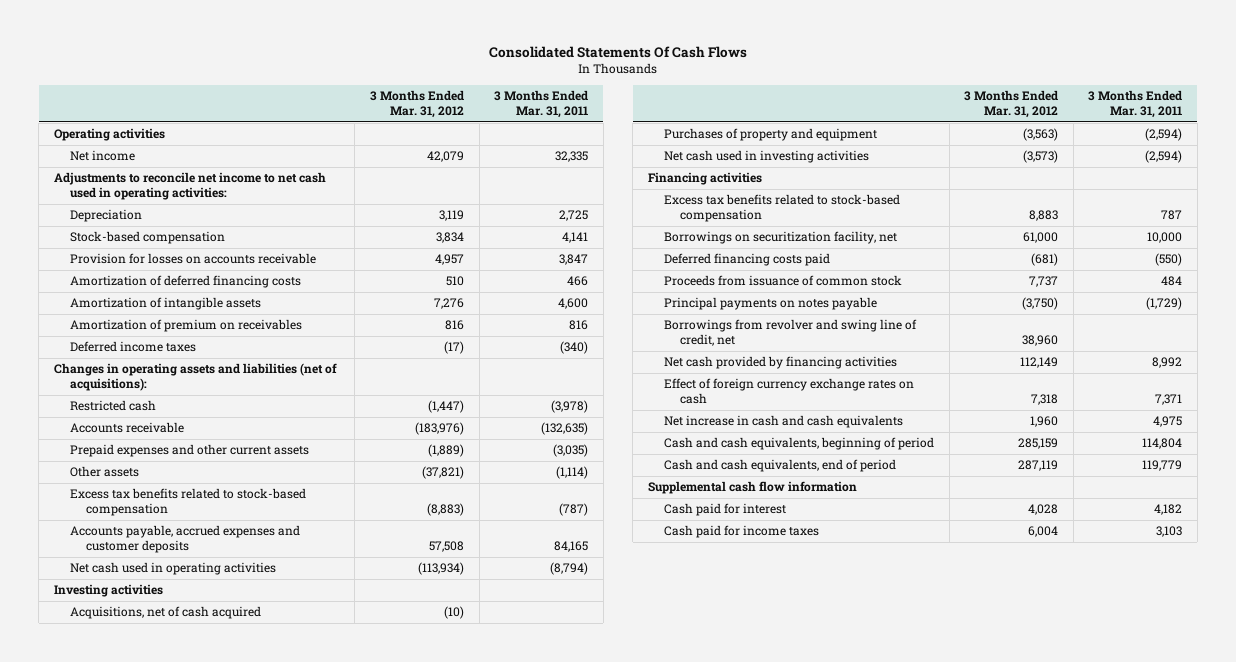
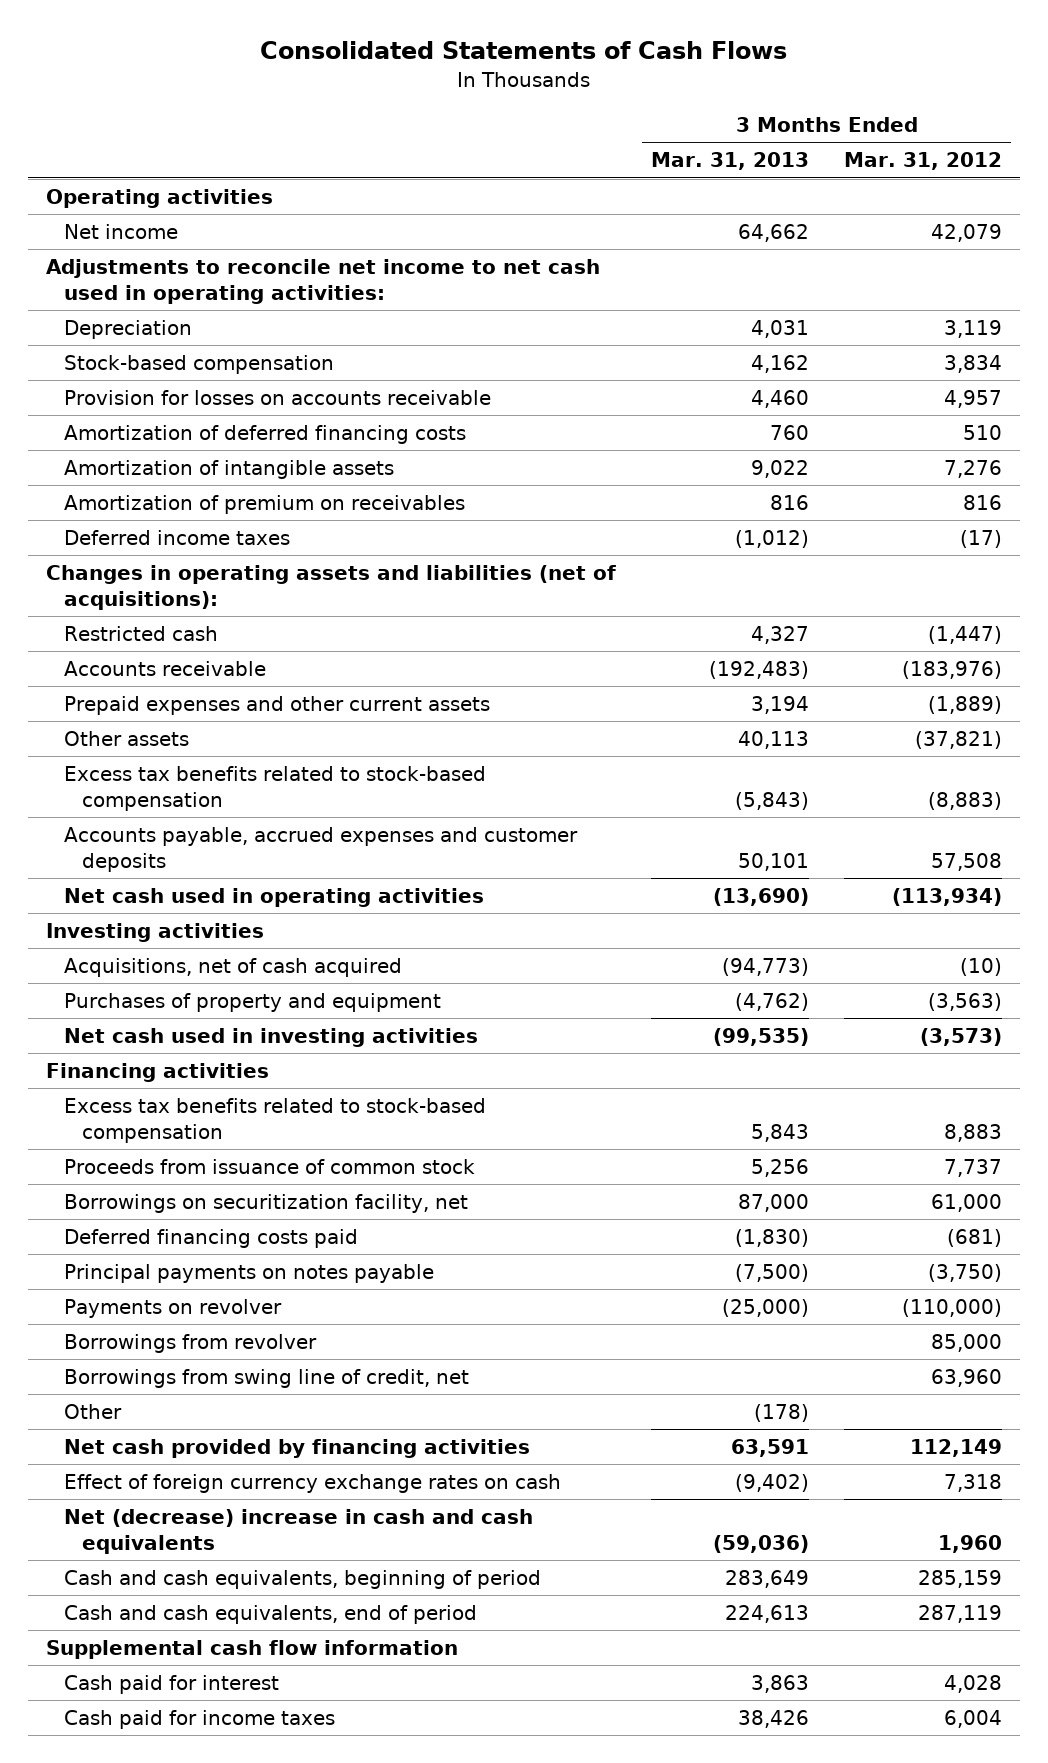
[488,45,747,58] Consolidated Statements Of Cash Flows -> [259,41,787,60] Consolidated Statements of Cash Flows
[494,90,589,119] 3 Months Ended Mar. 31, 2011 -> none
none -> [650,152,809,171] Mar. 31, 2013
[664,275,903,287] Proceeds from issuance of common stock -> [63,1159,475,1175] Proceeds from issuance of common stock
none -> [63,1299,282,1319] Payments on revolver
none -> [63,1334,317,1354] Borrowings from revolver
[664,319,918,347] Borrowings from revolver and swing line of credit, net -> [63,1369,469,1389] Borrowings from swing line of credit, net
[1022,335,1059,347] 38,960 -> [931,1369,1003,1388] 63,960
none -> [63,1404,122,1420] Other
[664,415,904,429] Net increase in cash and cash equivalents -> [63,1509,533,1554] Net (decrease) increase in cash and cash equivalents

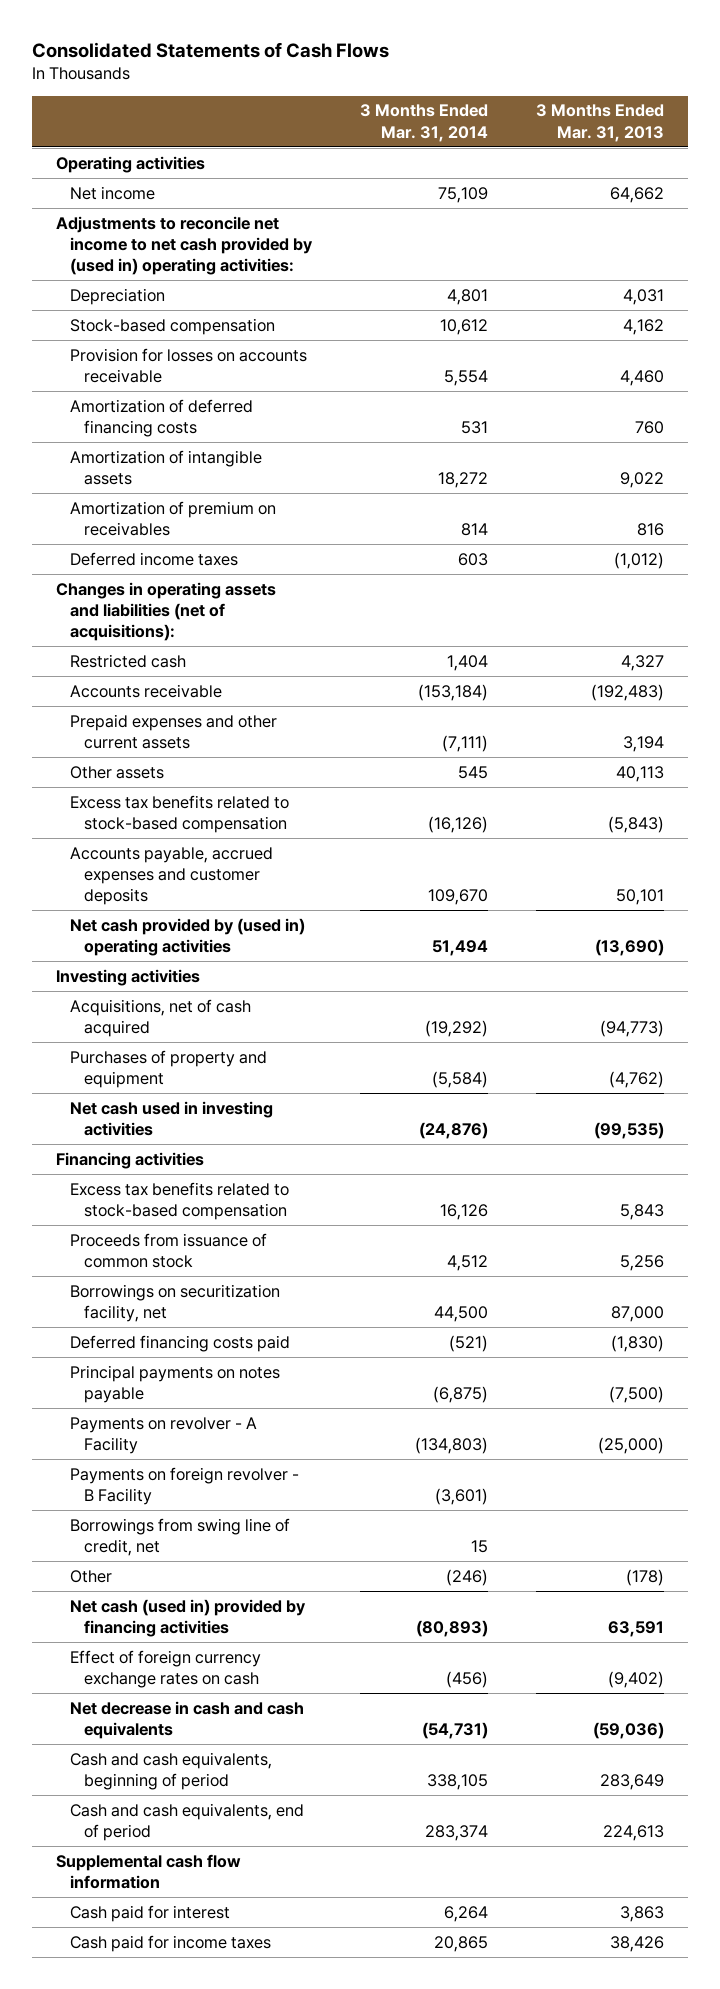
[844,152,1003,171] Mar. 31, 2012 -> none
none -> [359,104,488,142] 3 Months Ended Mar. 31, 2014
[45,259,600,304] Adjustments to reconcile net income to net cash used in operating activities: -> [56,215,314,276] Adjustments to reconcile net income to net cash provided by (used in) operating activities:
[63,888,484,908] Net cash used in operating activities -> [70,917,306,956] Net cash provided by (used in) operating activities
[63,1334,317,1354] Borrowings from revolver -> none
[63,1299,282,1319] Payments on revolver -> [70,1416,258,1454] Payments on revolver - A Facility
none -> [70,1466,300,1505] Payments on foreign revolver - B Facility
[63,1439,530,1459] Net cash provided by financing activities -> [70,1598,307,1637] Net cash (used in) provided by financing activities
[63,1509,533,1554] Net (decrease) increase in cash and cash equivalents -> [70,1700,305,1739] Net decrease in cash and cash equivalents

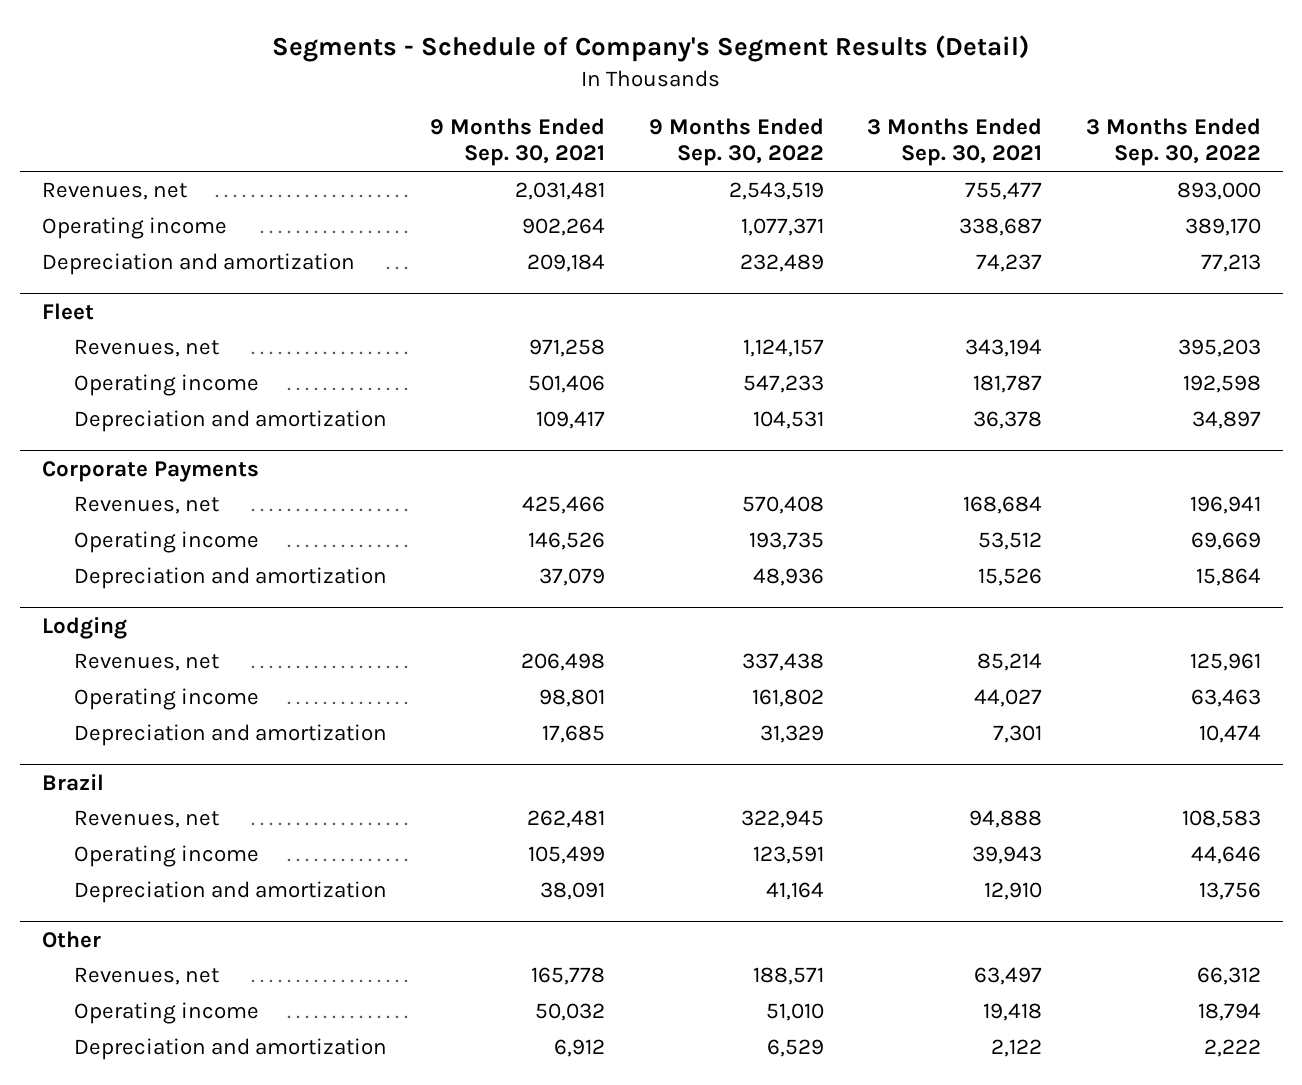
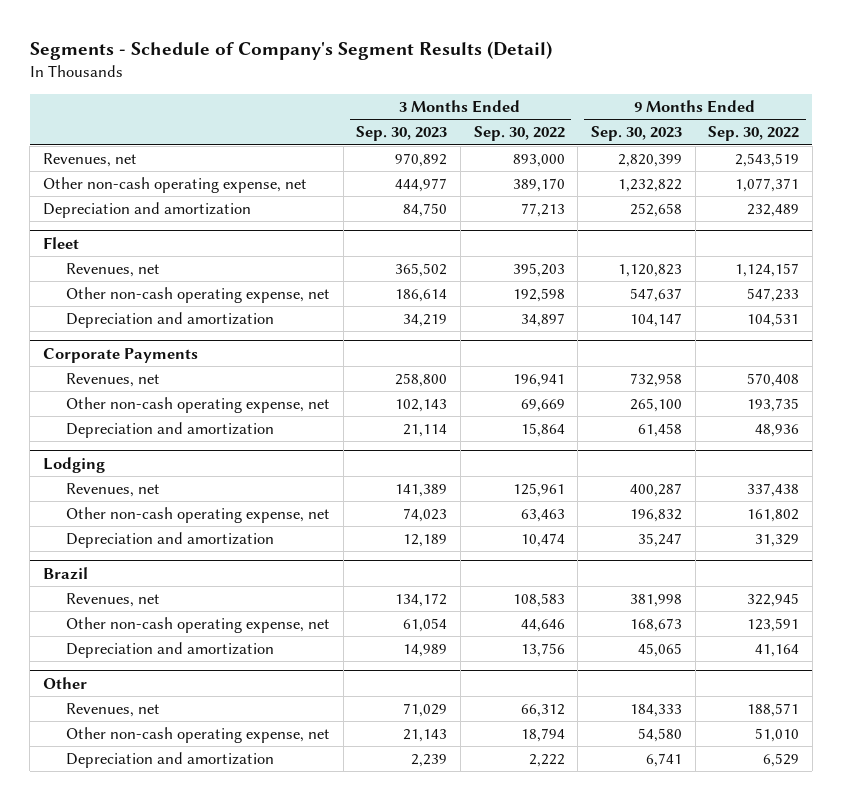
[430,117,606,167] 9 Months Ended Sep. 30, 2021 -> none
[867,117,1043,167] 3 Months Ended Sep. 30, 2021 -> none
none -> [356,126,448,142] Sep. 30, 2023
none -> [590,126,682,142] Sep. 30, 2023
[41,217,227,240] Operating income -> [42,177,307,194] Other non-cash operating expense, net
[73,374,259,397] Operating income -> [66,287,331,304] Other non-cash operating expense, net
[73,531,259,554] Operating income -> [66,397,331,414] Other non-cash operating expense, net
[73,688,259,711] Operating income -> [66,507,331,524] Other non-cash operating expense, net
[73,845,259,868] Operating income -> [66,617,331,634] Other non-cash operating expense, net
[73,1002,259,1025] Operating income -> [66,727,331,744] Other non-cash operating expense, net

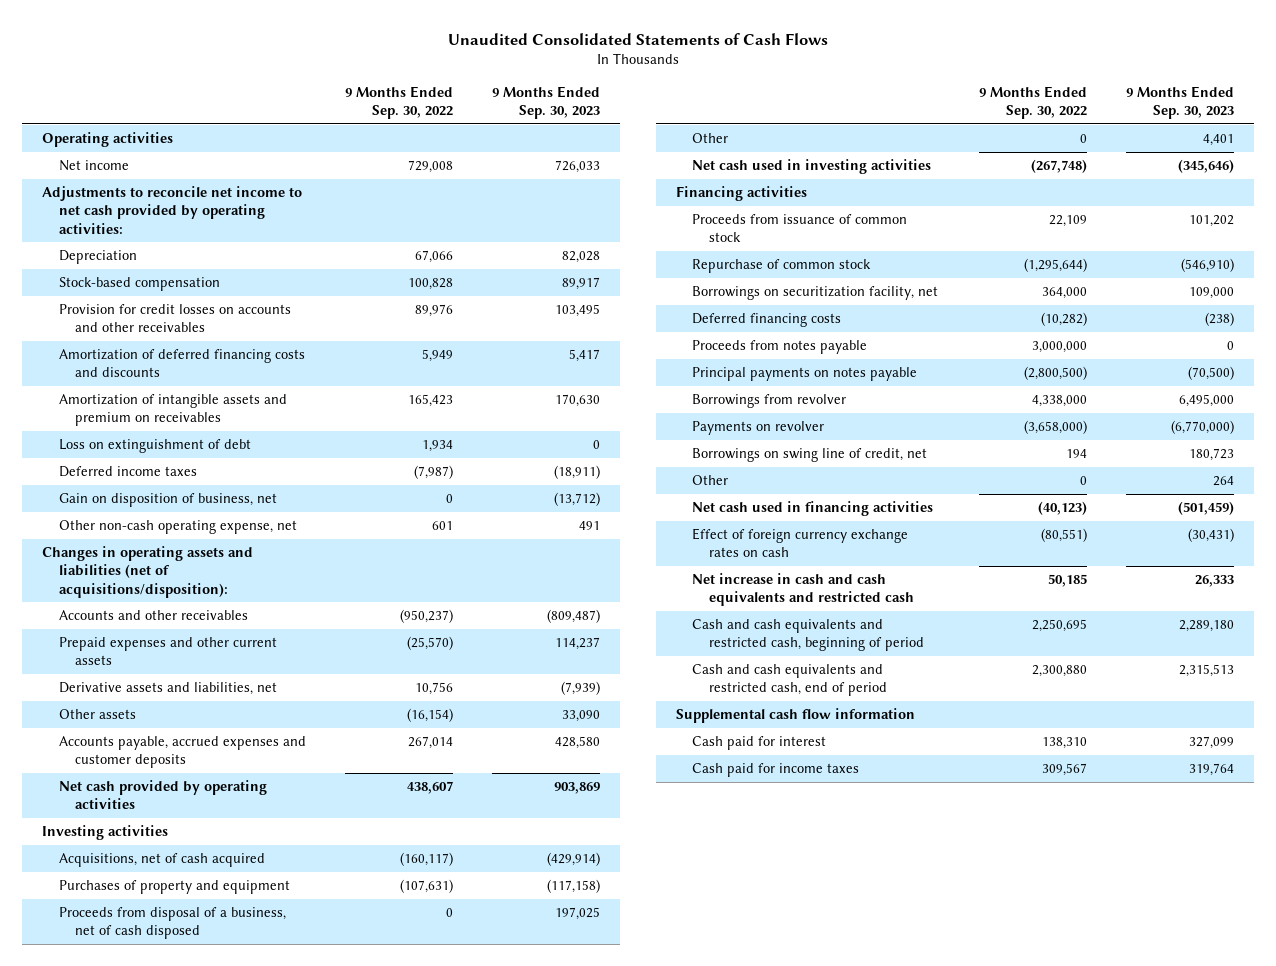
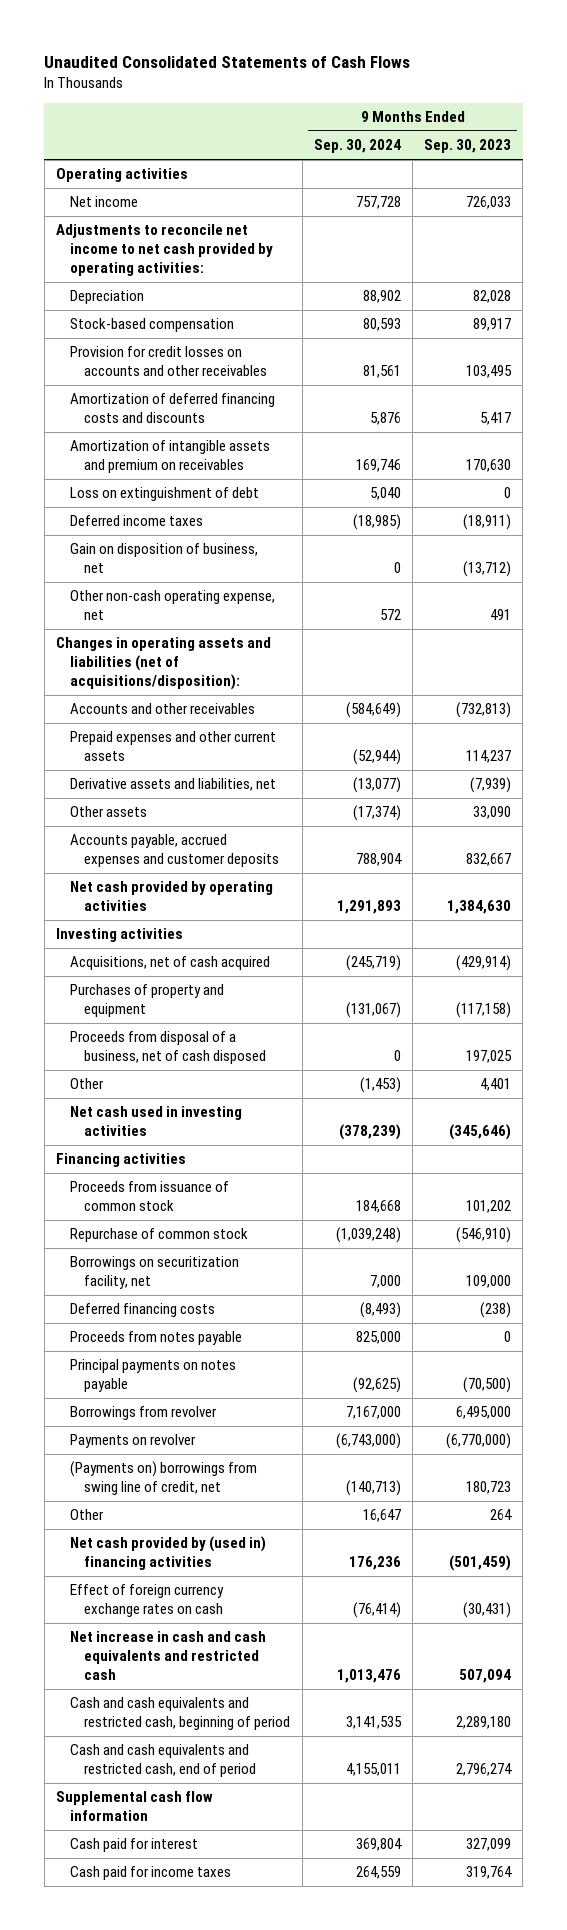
[345,85,454,120] 9 Months Ended Sep. 30, 2022 -> none
none -> [313,139,401,154] Sep. 30, 2024
[547,609,601,624] (809,487) -> [456,702,512,719] (732,813)
[555,736,601,750] 428,580 -> [466,853,512,867] 832,667
[554,782,601,795] 903,869 -> [447,900,512,915] 1,384,630
[692,448,928,463] Borrowings on swing line of credit, net -> [70,1461,258,1496] (Payments on) borrowings from swing line of credit, net
[692,501,934,517] Net cash used in financing activities -> [70,1536,267,1571] Net cash provided by (used in) financing activities
[1195,575,1235,588] 26,333 -> [459,1668,512,1683] 507,094
[1179,664,1235,678] 2,315,513 -> [456,1763,513,1777] 2,796,274

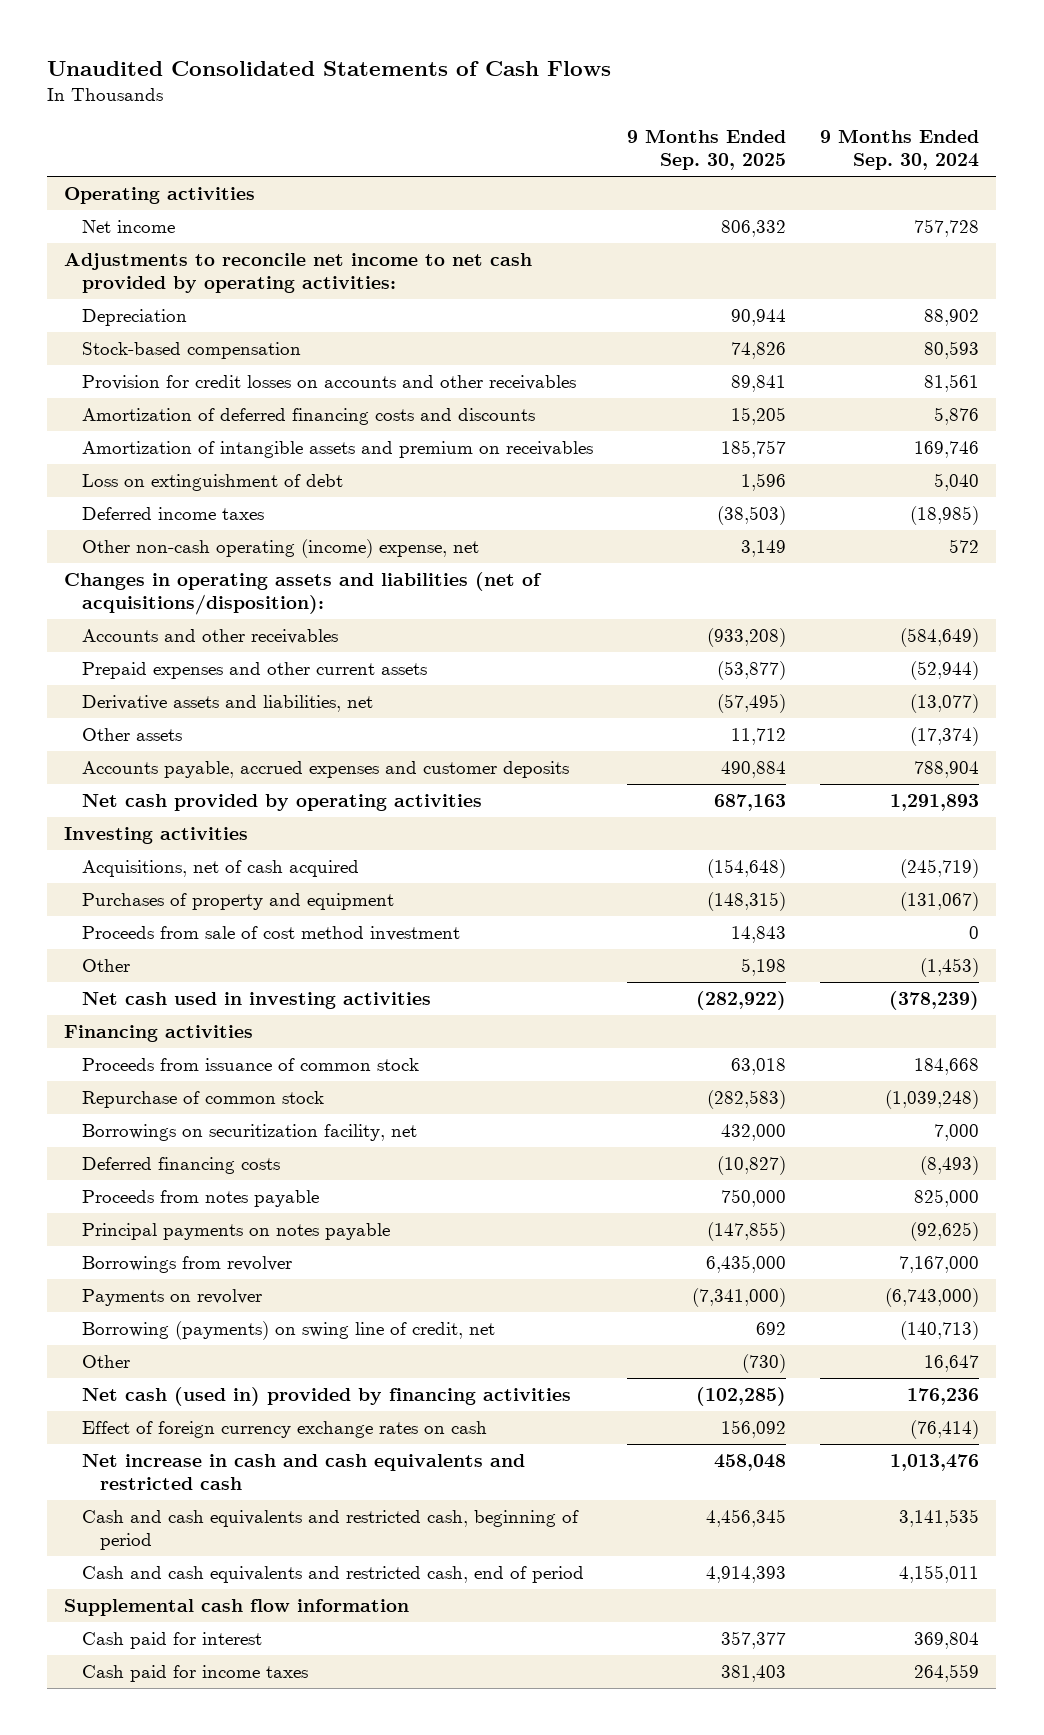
[424,139,512,154] Sep. 30, 2023 -> none
none -> [627,129,787,170] 9 Months Ended Sep. 30, 2025
[70,543,259,574] Gain on disposition of business, net -> none
[70,590,276,621] Other non-cash operating expense, net -> [81,539,479,559] Other non-cash operating (income) expense, net
[70,1031,267,1065] Proceeds from disposal of a business, net of cash disposed -> none
none -> [81,926,460,942] Proceeds from sale of cost method investment
[70,1461,258,1496] (Payments on) borrowings from swing line of credit, net -> [81,1321,495,1341] Borrowing (payments) on swing line of credit, net
[70,1536,267,1571] Net cash provided by (used in) financing activities -> [81,1387,571,1407] Net cash (used in) provided by financing activities

